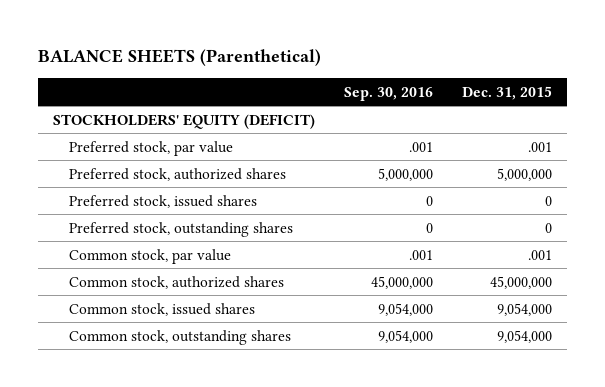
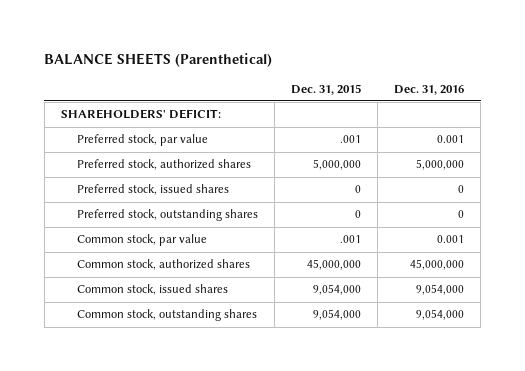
[343,86,433,101] Sep. 30, 2016 -> none
none -> [394,84,465,95] Dec. 31, 2016
[52,113,315,129] STOCKHOLDERS' EQUITY (DEFICIT) -> [60,109,221,120] SHAREHOLDERS' DEFICIT:

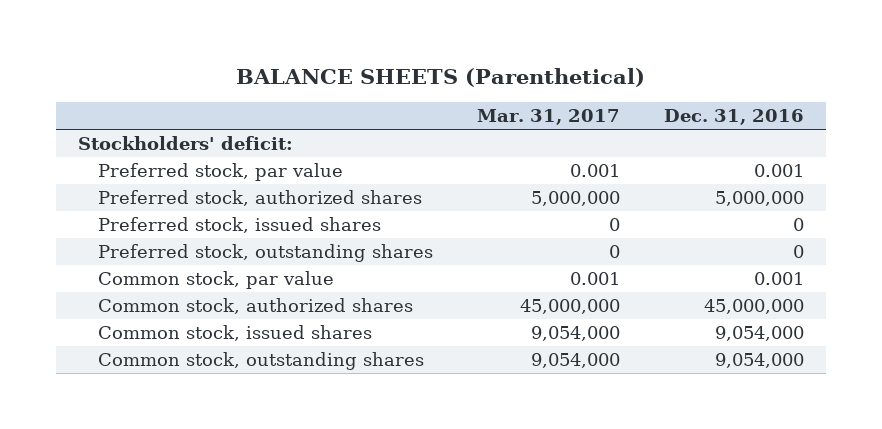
[291,83,362,95] Dec. 31, 2015 -> none
none -> [477,109,621,126] Mar. 31, 2017
[60,109,221,120] SHAREHOLDERS' DEFICIT: -> [77,136,293,151] Stockholders' deficit:

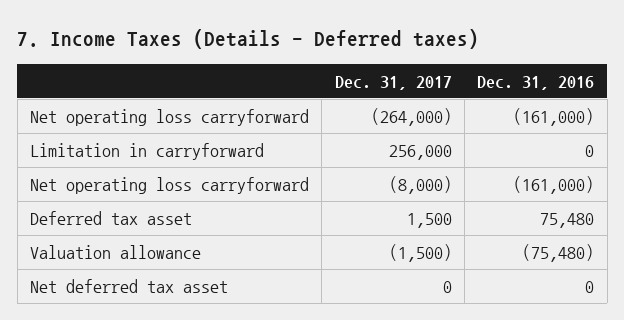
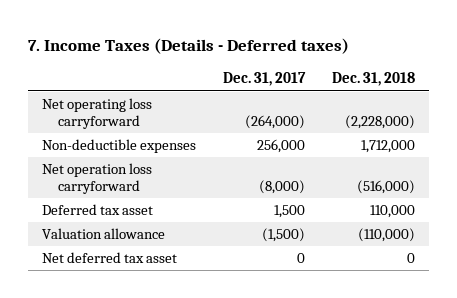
[477,75,595,90] Dec. 31, 2016 -> none
none -> [332,72,416,87] Dec. 31, 2018
[29,143,264,161] Limitation in carryforward -> [41,139,196,154] Non-deductible expenses
[29,177,309,195] Net operating loss carryforward -> [41,163,152,195] Net operation loss carryforward

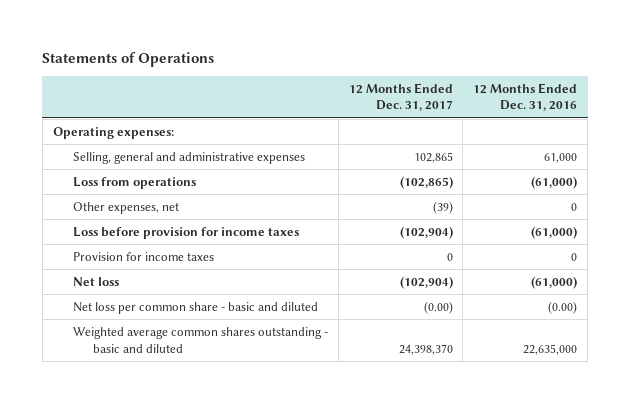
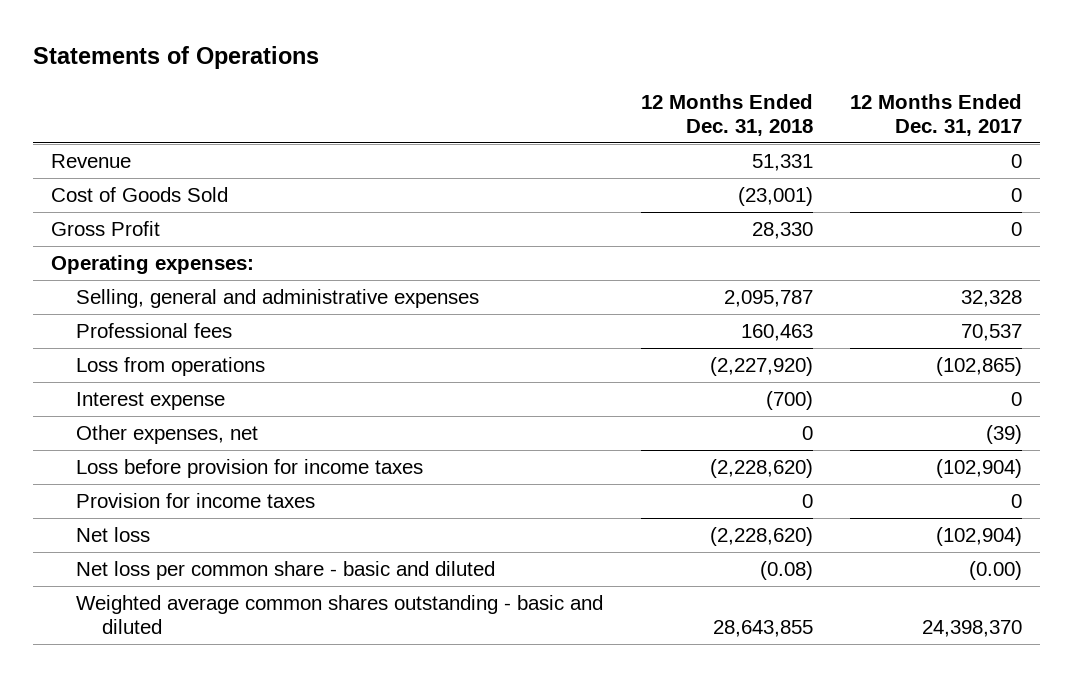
[473,82,578,112] 12 Months Ended Dec. 31, 2016 -> none
none -> [640,93,813,137] 12 Months Ended Dec. 31, 2018
none -> [51,153,132,168] Revenue
none -> [51,186,229,202] Cost of Goods Sold
none -> [51,220,161,236] Gross Profit
[413,151,453,163] 102,865 -> [960,289,1022,307] 32,328
none -> [76,322,233,338] Professional fees
none -> [76,391,226,410] Interest expense

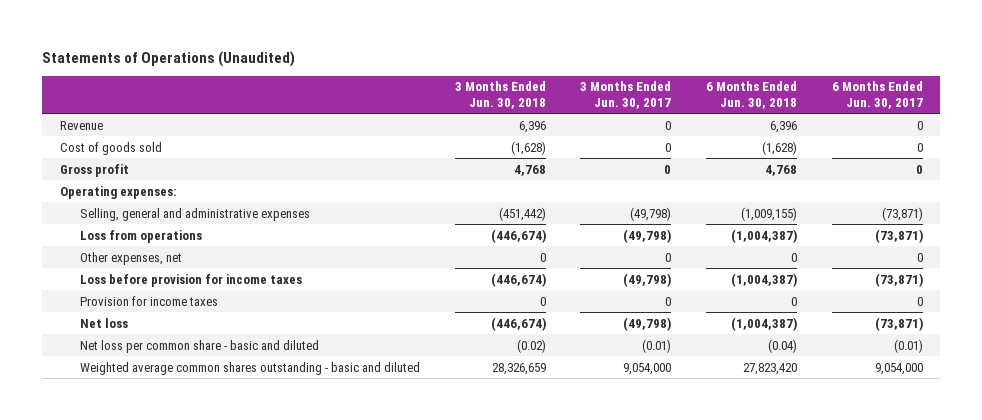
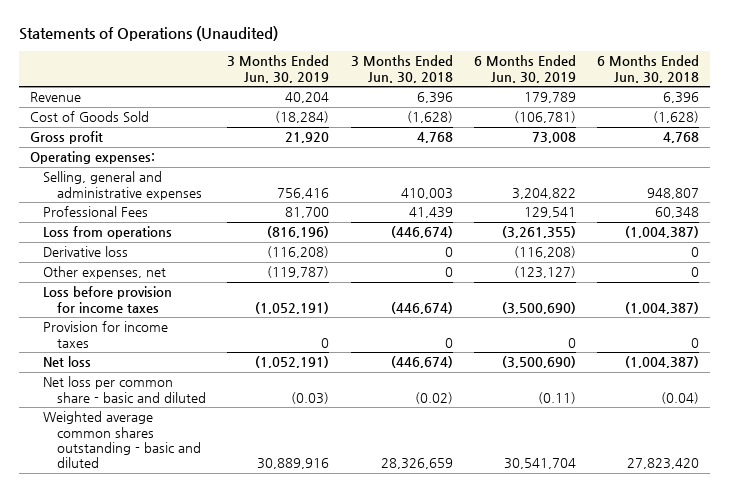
[580,81,672,109] 3 Months Ended Jun. 30, 2017 -> none
[831,81,923,109] 6 Months Ended Jun. 30, 2017 -> none
none -> [227,55,330,83] 3 Months Ended Jun. 30, 2019
none -> [473,55,576,83] 6 Months Ended Jun. 30, 2019
[59,141,162,155] Cost of goods sold -> [29,111,149,123] Cost of Goods Sold
[498,206,546,221] (451,442) -> [400,187,453,199] 410,003
[740,206,797,221] (1,009,155) -> [646,187,699,199] 948,807
none -> [43,206,149,218] Professional Fees
none -> [43,246,129,258] Derivative loss

